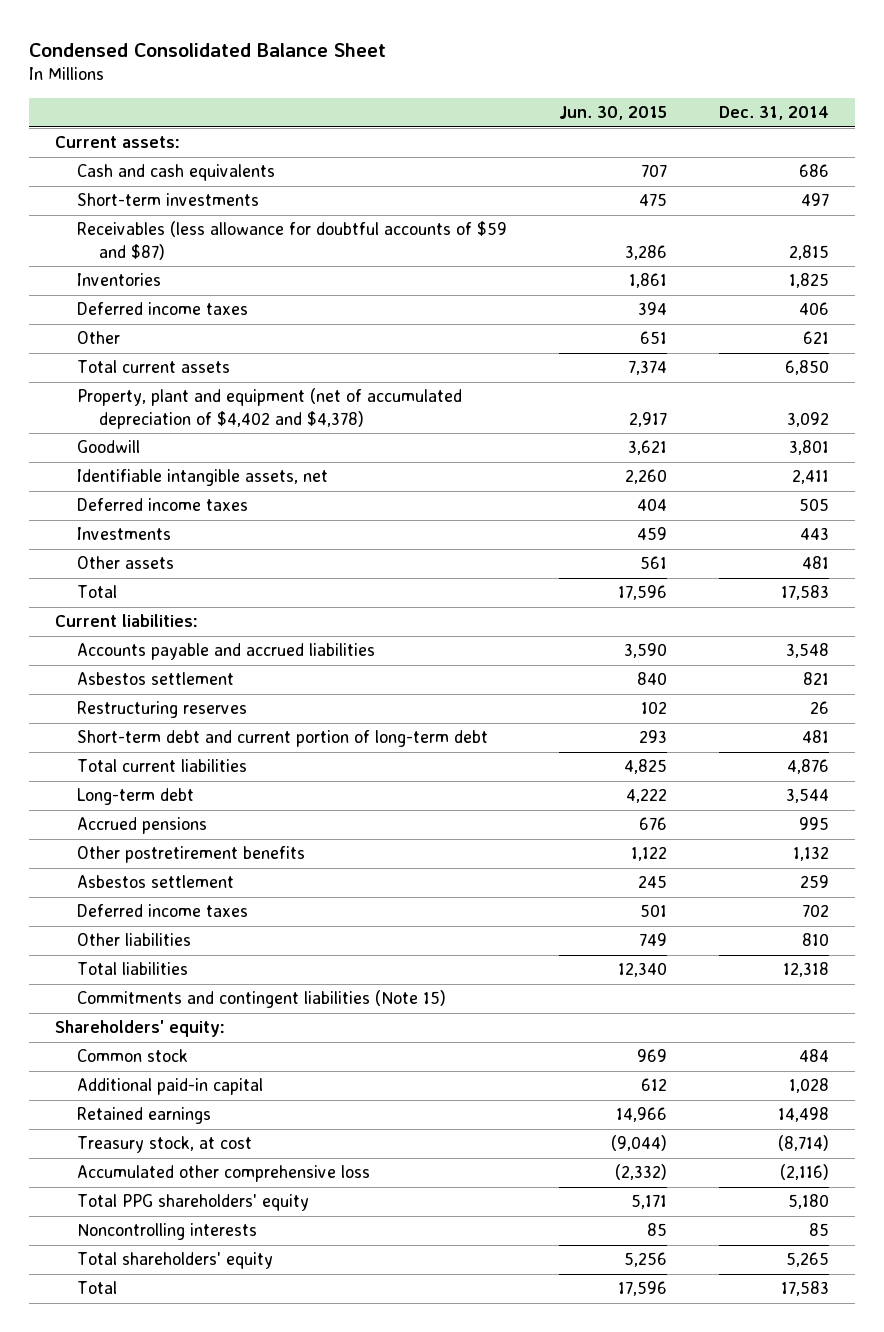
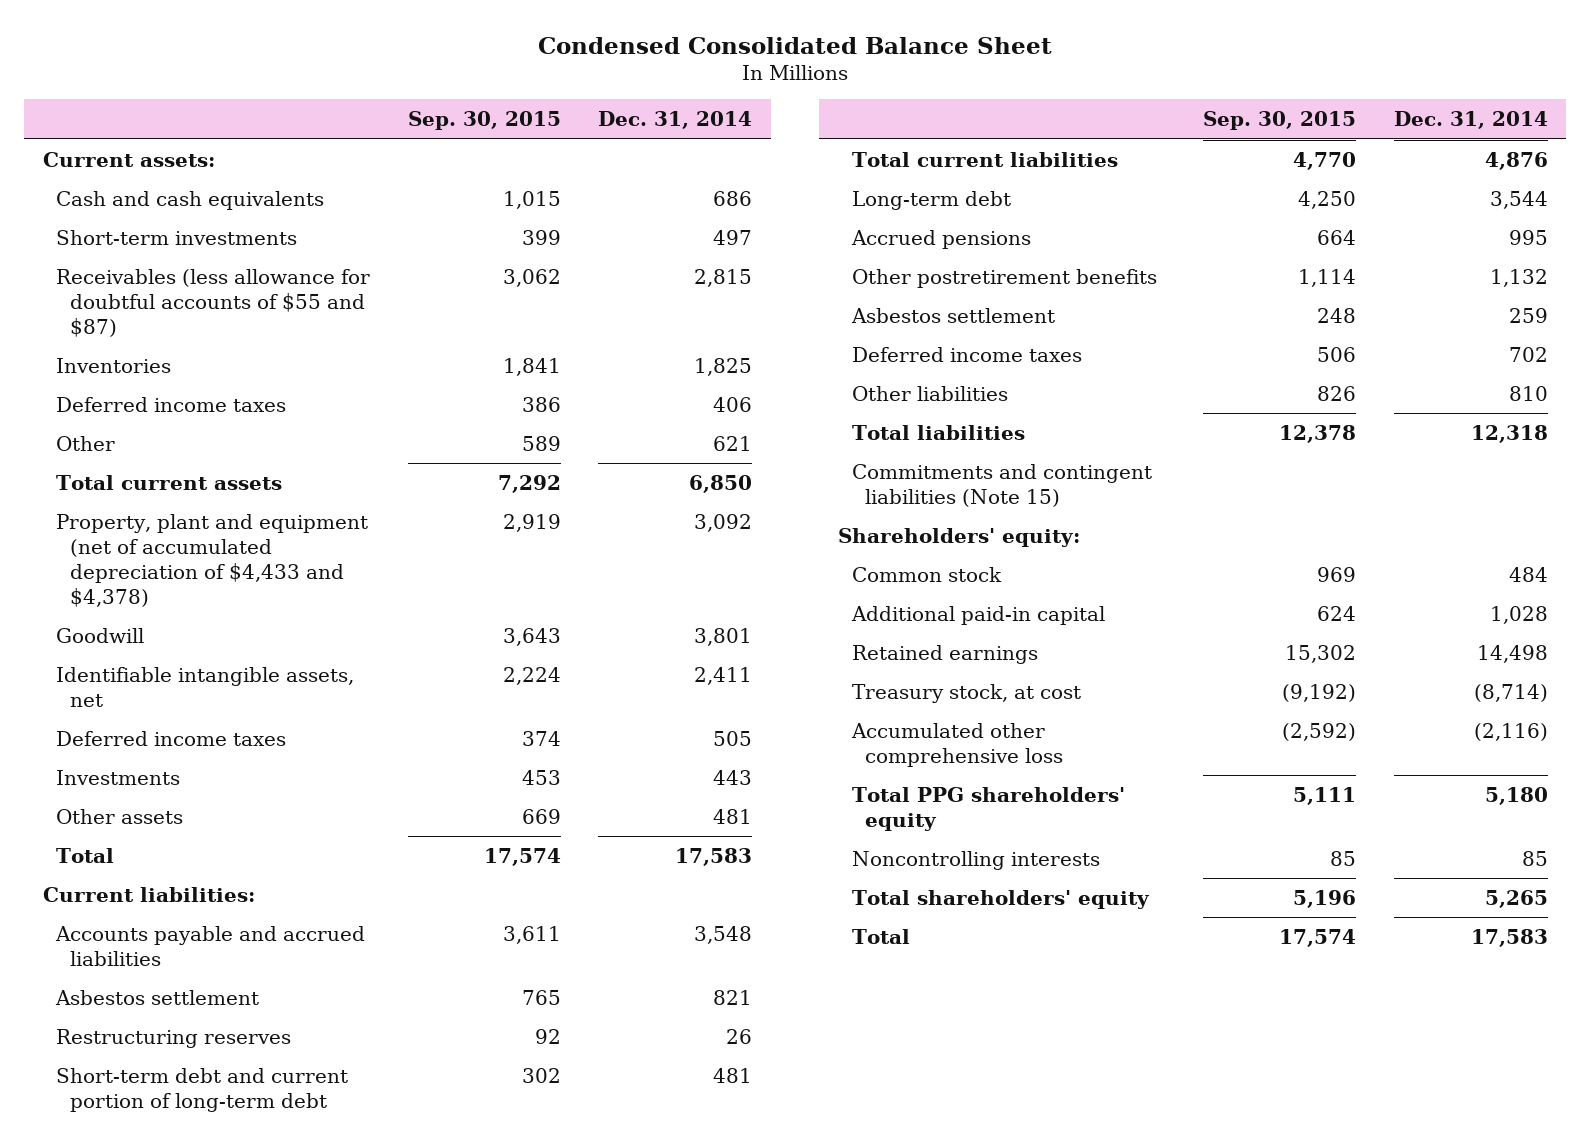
[559,106,668,121] Jun. 30, 2015 -> none
none -> [407,111,561,131] Sep. 30, 2015
[76,221,507,260] Receivables (less allowance for doubtful accounts of $59 and $87) -> [56,268,371,337] Receivables (less allowance for doubtful accounts of $55 and $87)
[76,388,462,429] Property, plant and equipment (net of accumulated depreciation of $4,402 and $4,378) -> [56,513,369,607] Property, plant and equipment (net of accumulated depreciation of $4,433 and $4,378)

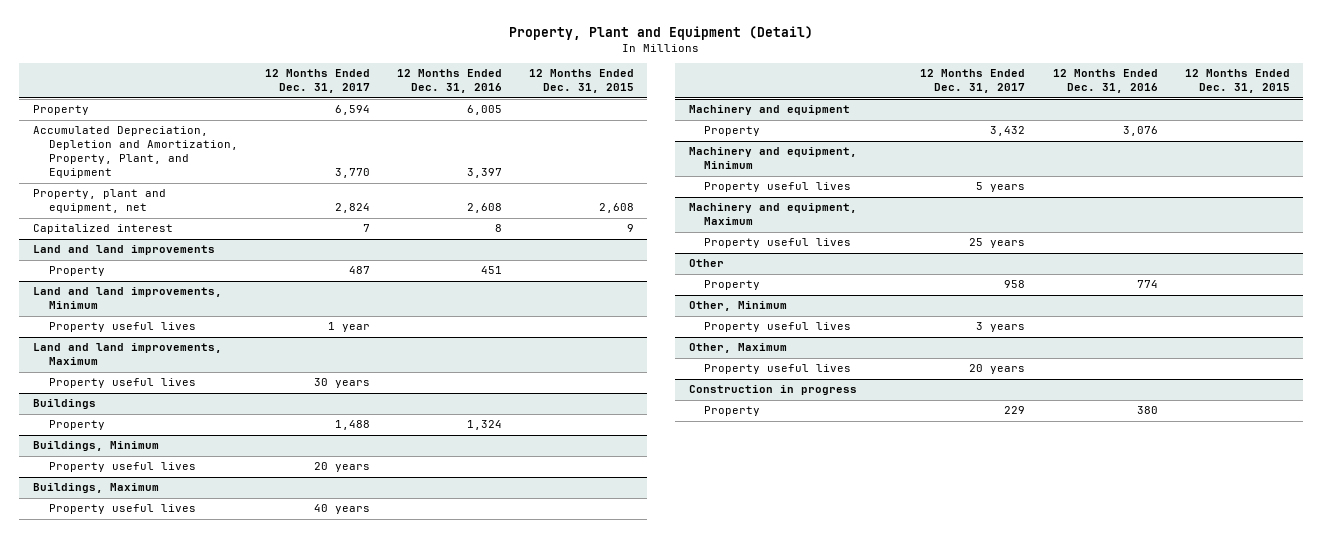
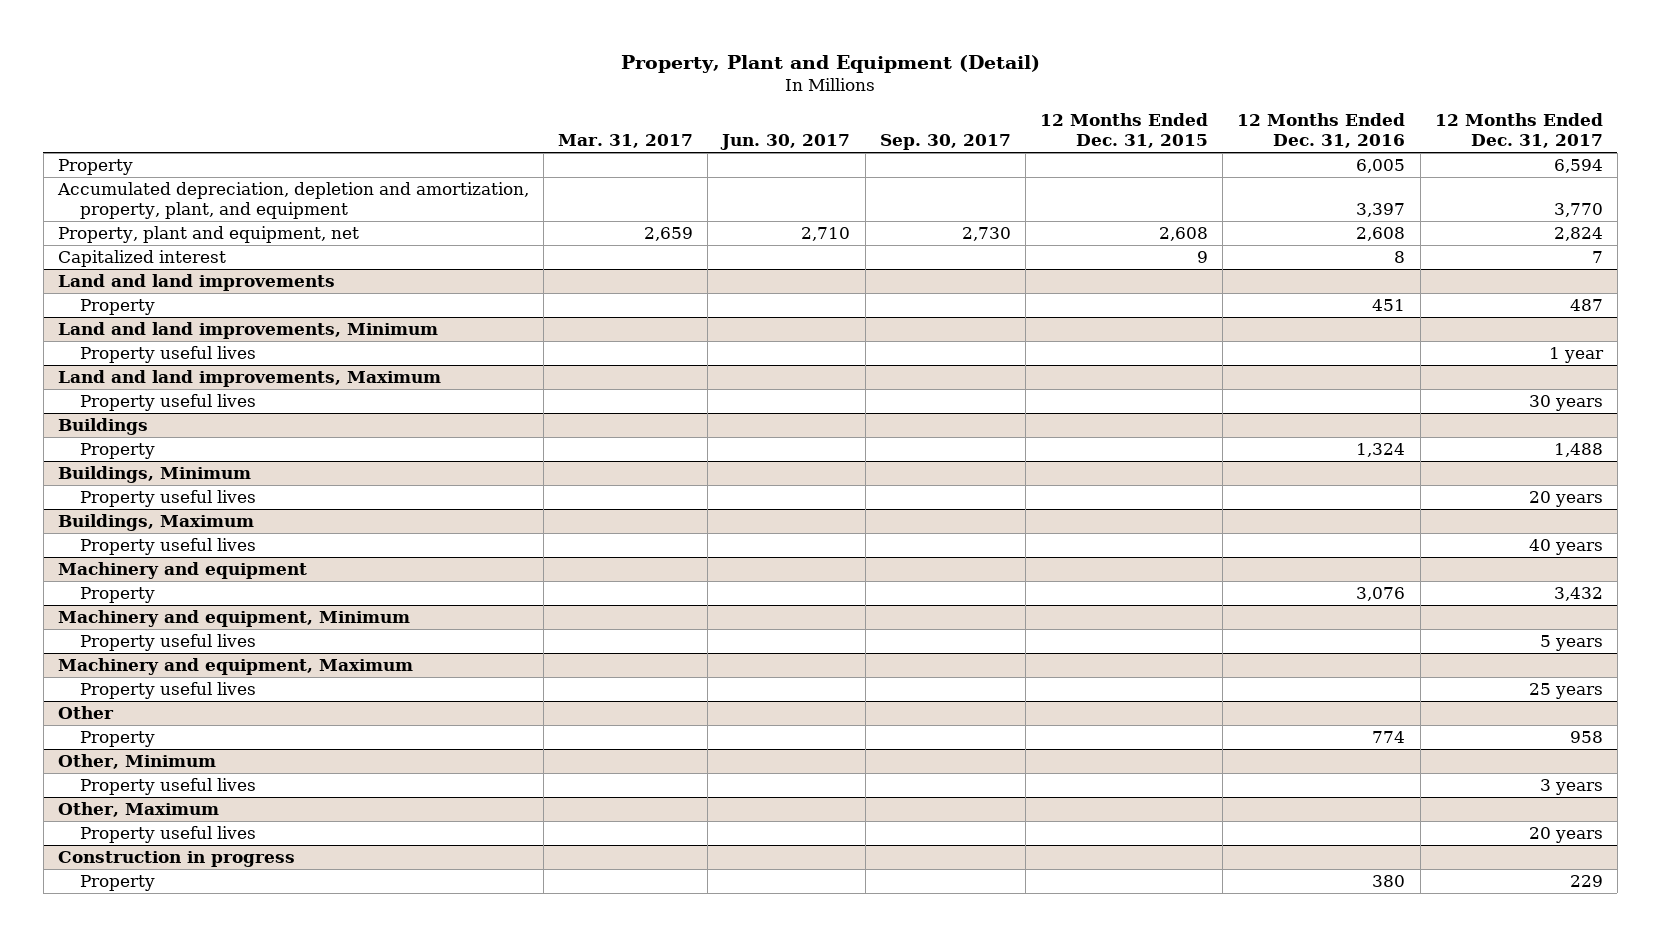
none -> [558,134,694,149] Mar. 31, 2017
none -> [720,134,851,151] Jun. 30, 2017
none -> [879,134,1011,151] Sep. 30, 2017
[32,126,238,179] Accumulated Depreciation, Depletion and Amortization, Property, Plant, and Equipment -> [56,182,529,220] Accumulated depreciation, depletion and amortization, property, plant, and equipment

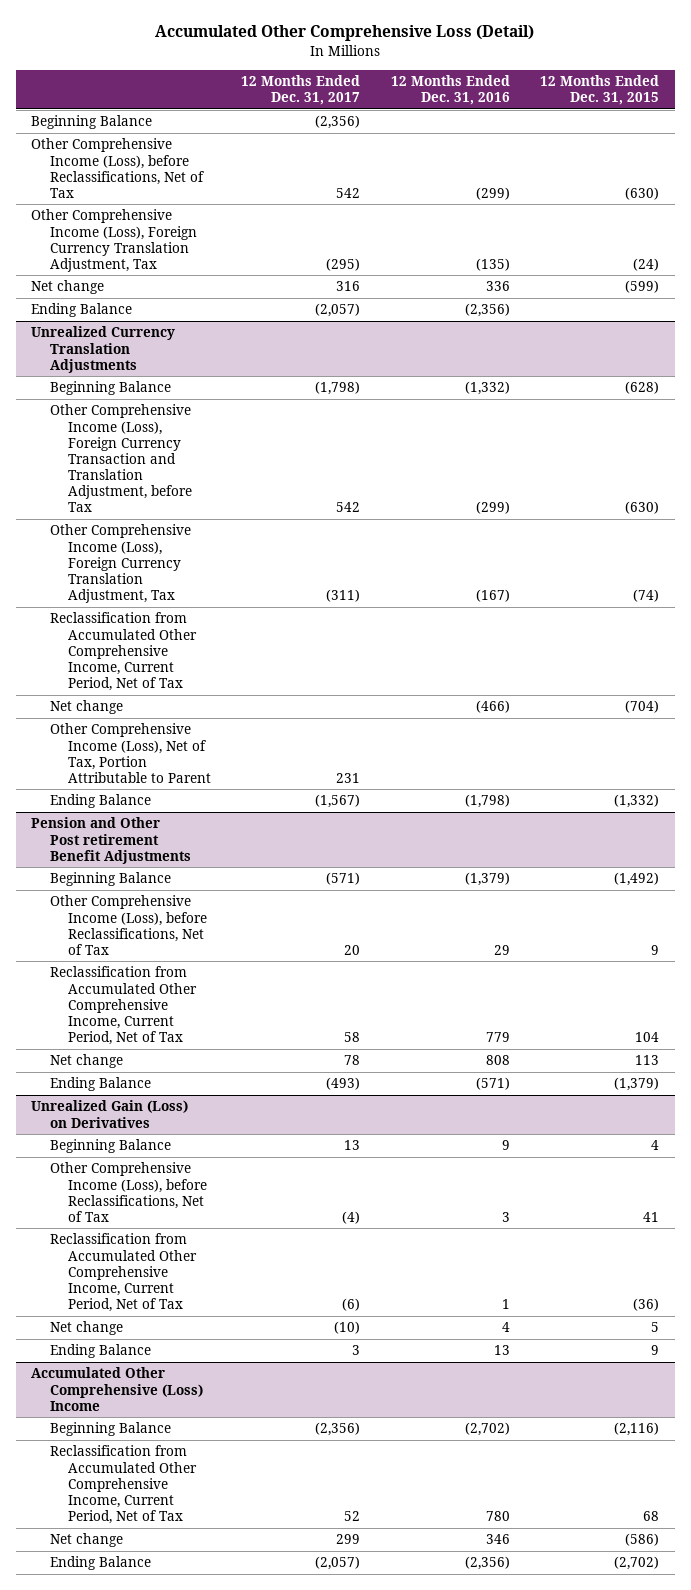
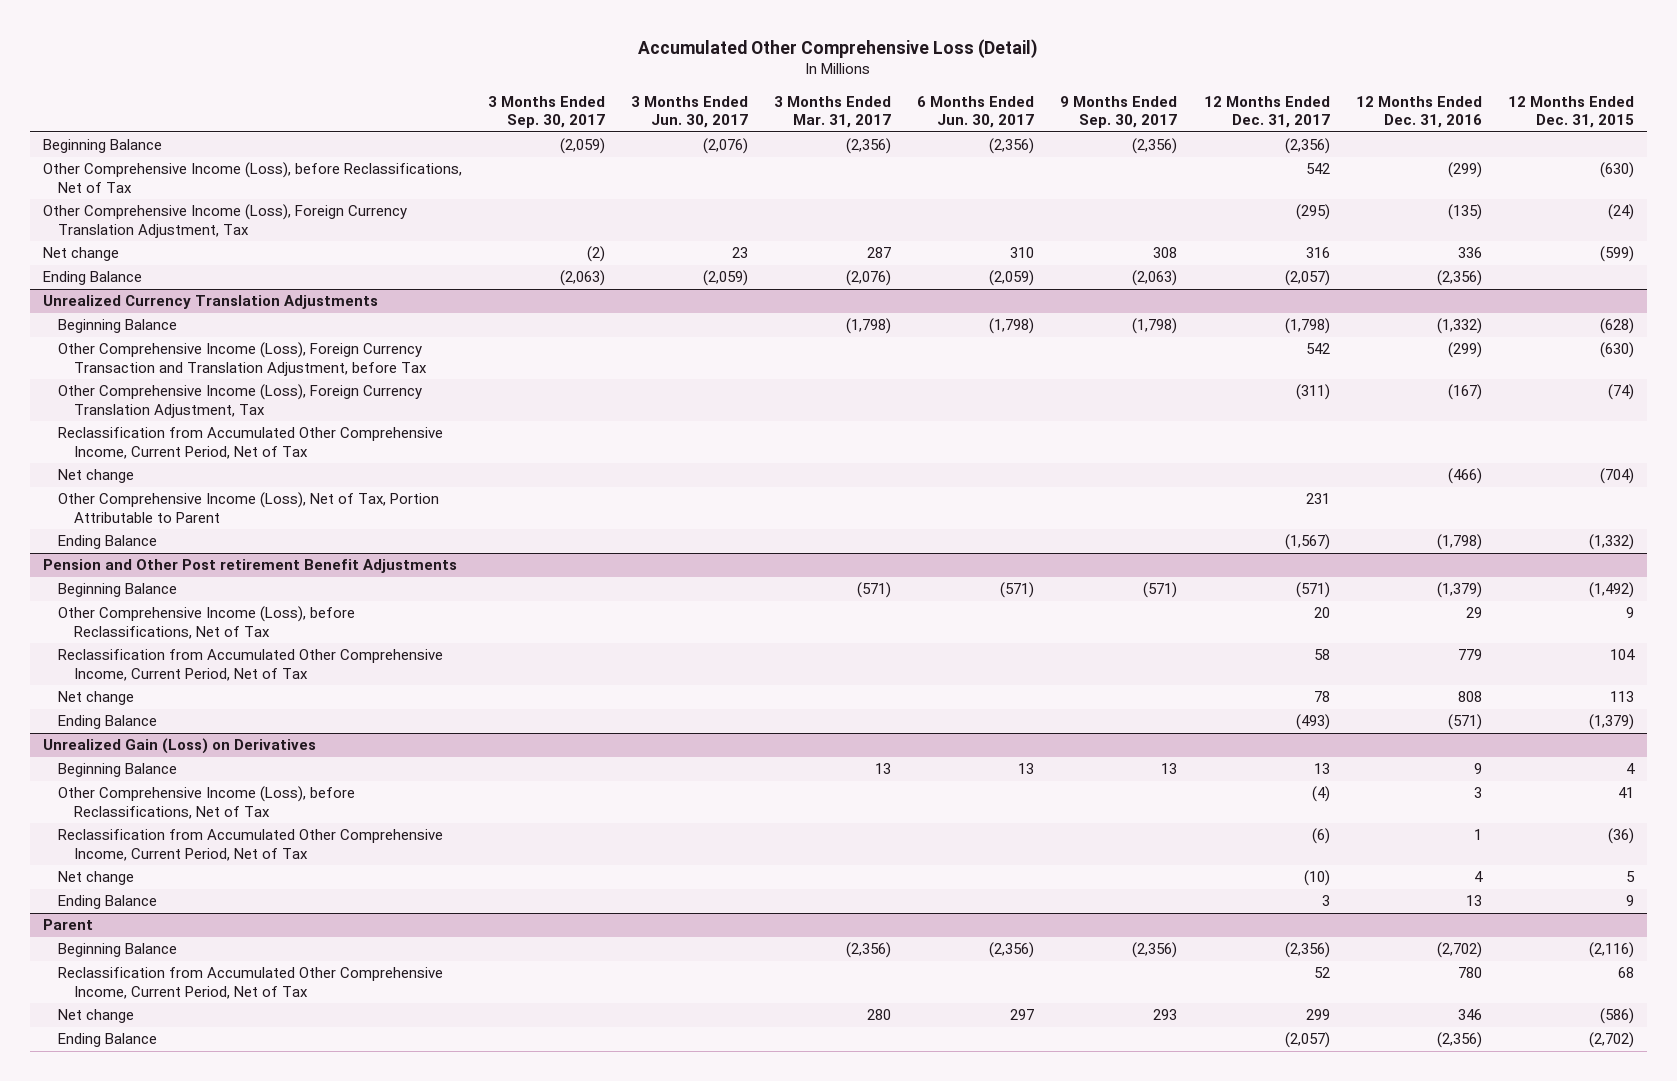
none -> [488,95,606,129] 3 Months Ended Sep. 30, 2017
none -> [631,95,749,129] 3 Months Ended Jun. 30, 2017
none -> [774,95,892,129] 3 Months Ended Mar. 31, 2017
none -> [917,95,1035,129] 6 Months Ended Jun. 30, 2017
none -> [1060,95,1178,129] 9 Months Ended Sep. 30, 2017
[31,1367,203,1411] Accumulated Other Comprehensive (Loss) Income -> [43,919,94,931] Parent

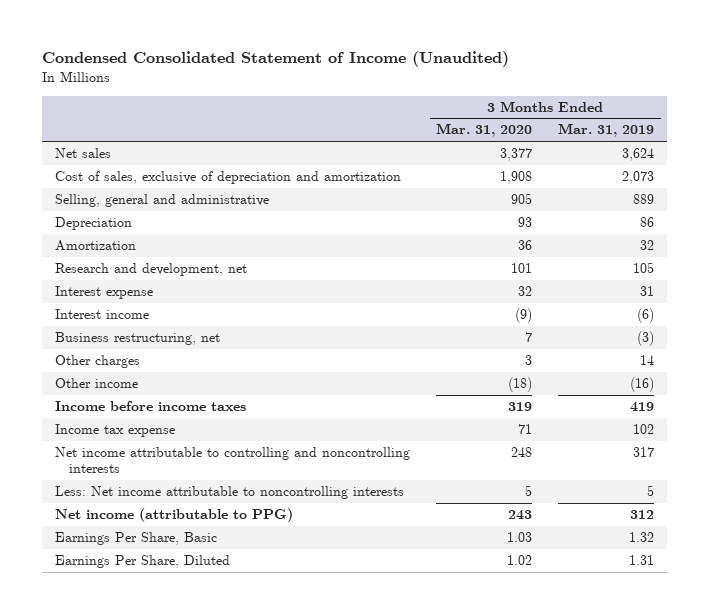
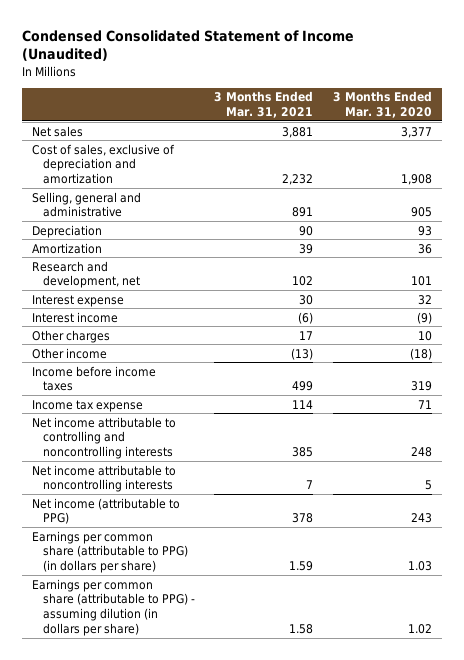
[558,123,655,138] Mar. 31, 2019 -> none
none -> [214,91,314,119] 3 Months Ended Mar. 31, 2021
[55,332,221,346] Business restructuring, net -> none
[525,355,533,366] 3 -> [417,330,432,341] 10
[55,486,405,500] Less: Net income attributable to noncontrolling interests -> [31,464,176,493] Net income attributable to noncontrolling interests
[55,532,218,546] Earnings Per Share, Basic -> [31,530,188,574] Earnings per common share (attributable to PPG) (in dollars per share)
[55,555,231,569] Earnings Per Share, Diluted -> [31,578,195,637] Earnings per common share (attributable to PPG) - assuming dilution (in dollars per share)

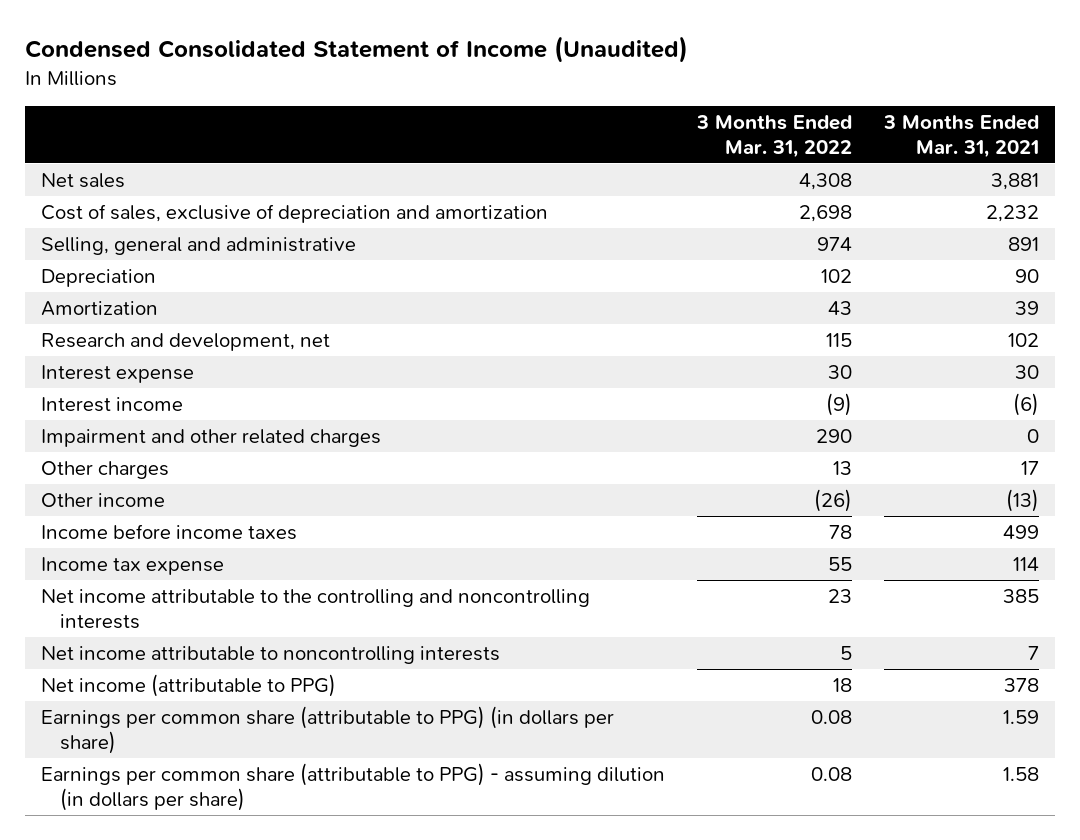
[332,91,432,119] 3 Months Ended Mar. 31, 2020 -> none
none -> [696,114,853,158] 3 Months Ended Mar. 31, 2022
none -> [40,429,381,448] Impairment and other related charges
[31,416,176,460] Net income attributable to controlling and noncontrolling interests -> [40,589,590,630] Net income attributable to the controlling and noncontrolling interests

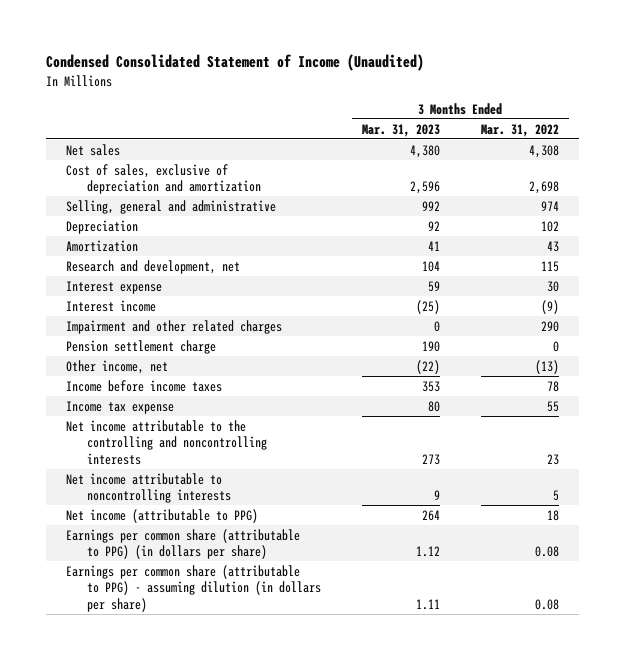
[883,114,1040,158] 3 Months Ended Mar. 31, 2021 -> none
none -> [361,123,440,137] Mar. 31, 2023
[40,461,169,480] Other charges -> none
none -> [66,339,217,354] Pension settlement charge
[40,493,165,508] Other income -> [66,359,169,374] Other income, net
[814,489,853,513] (26) -> [534,359,559,374] (13)

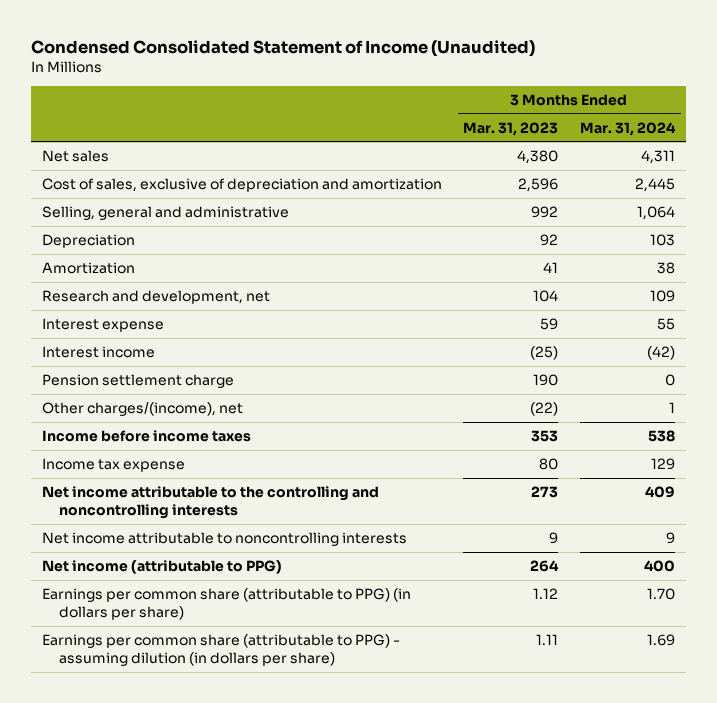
[480,123,559,137] Mar. 31, 2022 -> none
none -> [580,121,677,136] Mar. 31, 2024
[66,319,283,334] Impairment and other related charges -> none
[66,359,169,374] Other income, net -> [41,402,243,417] Other charges/(income), net

